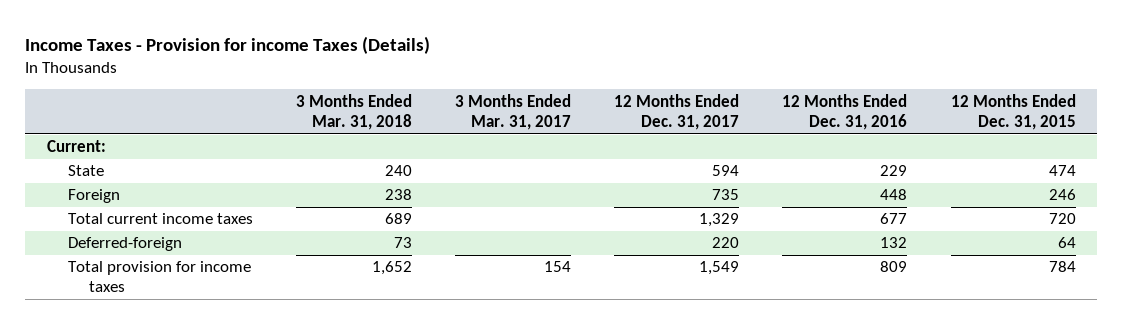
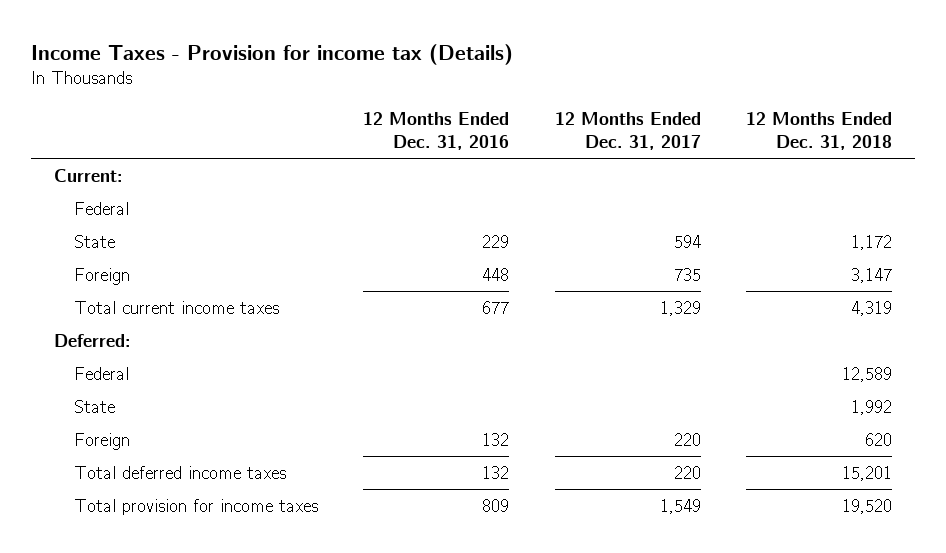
[25,35,431,54] Income Taxes - Provision for income Taxes (Details) -> [31,43,514,65] Income Taxes - Provision for income tax (Details)
[296,93,413,130] 3 Months Ended Mar. 31, 2018 -> none
[455,93,572,130] 3 Months Ended Mar. 31, 2017 -> none
[950,93,1076,130] 12 Months Ended Dec. 31, 2015 -> none
none -> [745,112,892,151] 12 Months Ended Dec. 31, 2018
none -> [74,201,130,215] Federal
none -> [53,333,131,347] Deferred:
none -> [74,366,130,380] Federal
none -> [74,399,116,413] State
[67,237,182,252] Deferred-foreign -> [74,432,131,450] Foreign
none -> [74,465,287,479] Total deferred income taxes

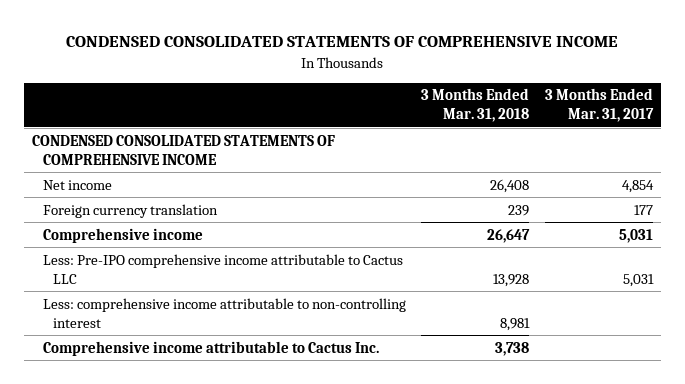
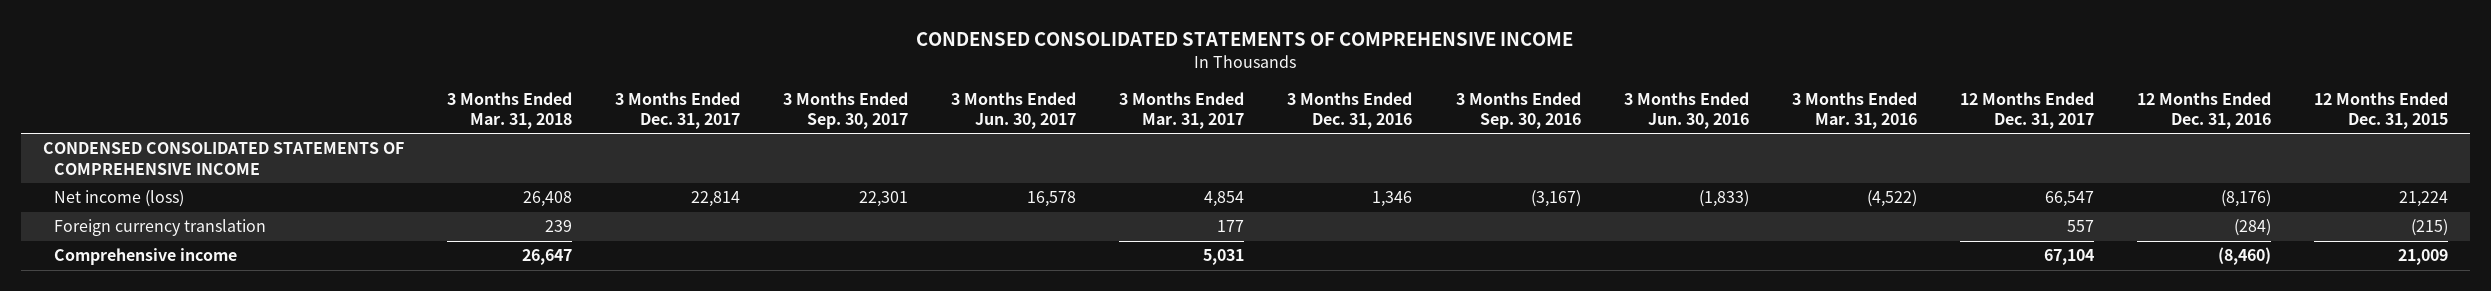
none -> [614,91,740,129] 3 Months Ended Dec. 31, 2017
none -> [783,91,909,129] 3 Months Ended Sep. 30, 2017
none -> [951,91,1077,129] 3 Months Ended Jun. 30, 2017
none -> [1287,91,1413,129] 3 Months Ended Dec. 31, 2016
none -> [1455,91,1581,129] 3 Months Ended Sep. 30, 2016
none -> [1623,91,1749,129] 3 Months Ended Jun. 30, 2016
none -> [1791,91,1917,129] 3 Months Ended Mar. 31, 2016
none -> [1959,91,2094,129] 12 Months Ended Dec. 31, 2017
none -> [2137,91,2272,129] 12 Months Ended Dec. 31, 2016
none -> [2314,91,2449,129] 12 Months Ended Dec. 31, 2015
[42,179,112,190] Net income -> [54,190,185,208] Net income (loss)
[42,253,403,284] Less: Pre-IPO comprehensive income attributable to Cactus LLC -> none
[42,297,406,328] Less: comprehensive income attributable to non-controlling interest -> none
[42,340,379,356] Comprehensive income attributable to Cactus Inc. -> none

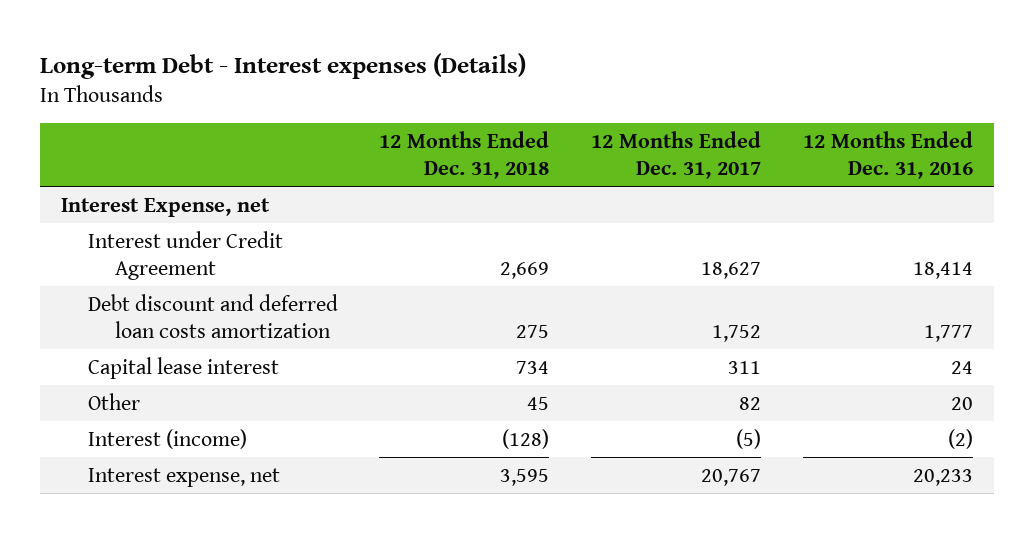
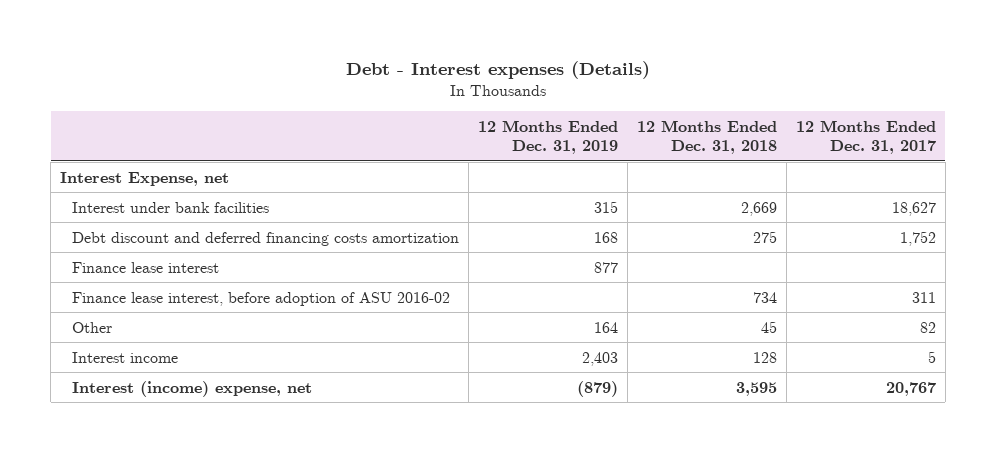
[39,52,526,79] Long-term Debt - Interest expenses (Details) -> [346,60,651,79] Debt - Interest expenses (Details)
[802,130,973,180] 12 Months Ended Dec. 31, 2016 -> none
none -> [477,119,618,154] 12 Months Ended Dec. 31, 2019
[87,230,283,281] Interest under Credit Agreement -> [71,201,269,213] Interest under bank facilities
[87,293,338,339] Debt discount and deferred loan costs amortization -> [71,231,459,246] Debt discount and deferred financing costs amortization
none -> [71,261,219,273] Finance lease interest
[87,356,279,379] Capital lease interest -> [71,291,450,306] Finance lease interest, before adoption of ASU 2016-02
[87,428,247,449] Interest (income) -> [71,351,178,363] Interest income
[502,428,550,449] (128) -> [752,351,777,363] 128
[736,428,762,449] (5) -> [927,350,936,363] 5
[87,467,280,487] Interest expense, net -> [71,380,312,397] Interest (income) expense, net

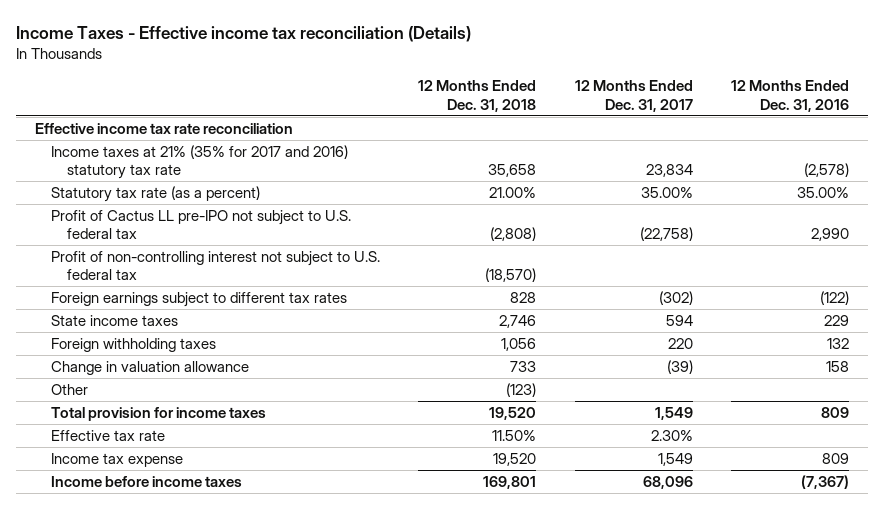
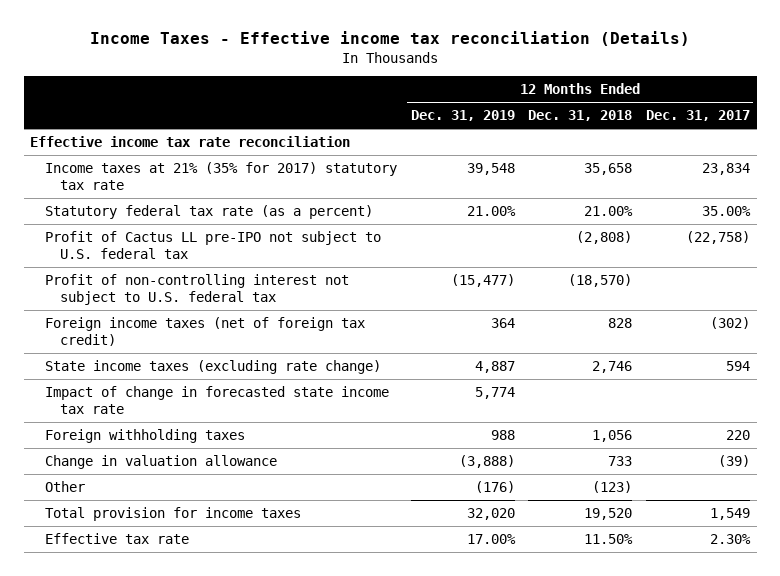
[731,80,850,112] 12 Months Ended Dec. 31, 2016 -> none
none -> [410,110,515,122] Dec. 31, 2019
[51,144,349,180] Income taxes at 21% (35% for 2017 and 2016) statutory tax rate -> [45,161,398,190] Income taxes at 21% (35% for 2017) statutory tax rate
[51,185,261,202] Statutory tax rate (as a percent) -> [45,204,374,219] Statutory federal tax rate (as a percent)
[51,291,348,307] Foreign earnings subject to different tax rates -> [45,316,366,346] Foreign income taxes (net of foreign tax credit)
[51,314,179,326] State income taxes -> [45,359,382,374] State income taxes (excluding rate change)
none -> [45,385,390,414] Impact of change in forecasted state income tax rate
[51,452,184,467] Income tax expense -> none
[51,475,243,487] Income before income taxes -> none

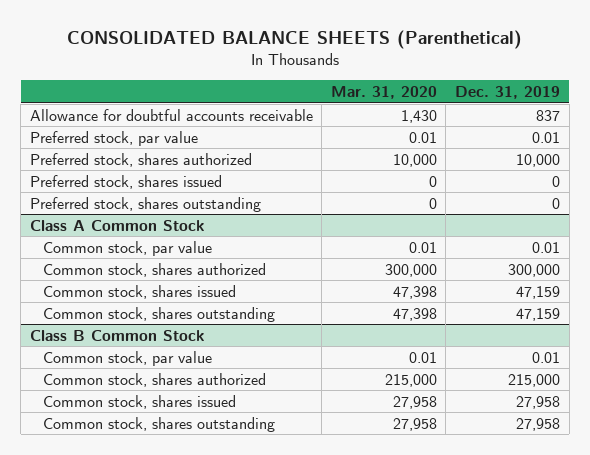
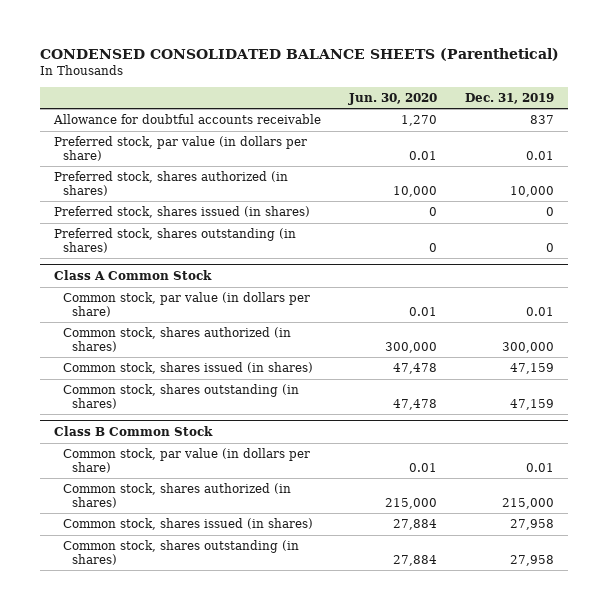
[66,30,522,50] CONSOLIDATED BALANCE SHEETS (Parenthetical) -> [40,47,560,61] CONDENSED CONSOLIDATED BALANCE SHEETS (Parenthetical)
[330,85,437,99] Mar. 31, 2020 -> none
none -> [348,92,438,105] Jun. 30, 2020
[29,130,198,146] Preferred stock, par value -> [54,136,308,161] Preferred stock, par value (in dollars per share)
[29,152,252,167] Preferred stock, shares authorized -> [54,171,289,196] Preferred stock, shares authorized (in shares)
[29,174,222,189] Preferred stock, shares issued -> [54,206,311,219] Preferred stock, shares issued (in shares)
[29,196,261,212] Preferred stock, shares outstanding -> [54,228,297,253] Preferred stock, shares outstanding (in shares)
[43,240,213,256] Common stock, par value -> [63,292,311,317] Common stock, par value (in dollars per share)
[43,262,267,277] Common stock, shares authorized -> [63,327,292,352] Common stock, shares authorized (in shares)
[43,284,237,299] Common stock, shares issued -> [63,362,314,375] Common stock, shares issued (in shares)
[43,306,276,322] Common stock, shares outstanding -> [63,384,300,409] Common stock, shares outstanding (in shares)
[43,350,213,366] Common stock, par value -> [63,448,311,473] Common stock, par value (in dollars per share)
[43,372,267,387] Common stock, shares authorized -> [63,483,292,508] Common stock, shares authorized (in shares)
[43,394,237,409] Common stock, shares issued -> [63,518,314,531] Common stock, shares issued (in shares)
[43,416,276,432] Common stock, shares outstanding -> [63,540,300,565] Common stock, shares outstanding (in shares)

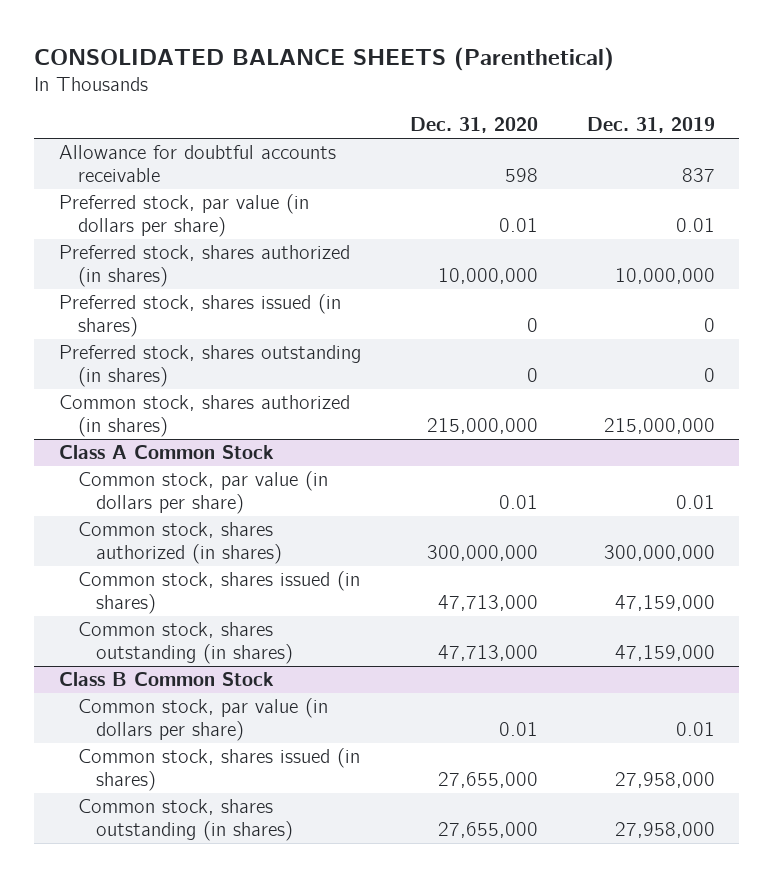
[40,47,560,61] CONDENSED CONSOLIDATED BALANCE SHEETS (Parenthetical) -> [34,46,615,71] CONSOLIDATED BALANCE SHEETS (Parenthetical)
[348,92,438,105] Jun. 30, 2020 -> none
none -> [409,116,538,133] Dec. 31, 2020
[510,185,555,197] 10,000 -> [614,267,715,284] 10,000,000
none -> [58,395,350,437] Common stock, shares authorized (in shares)
[502,341,555,353] 300,000 -> [603,544,715,561] 300,000,000
[510,363,555,375] 47,159 -> [614,594,715,611] 47,159,000
[510,398,555,410] 47,159 -> [614,644,715,661] 47,159,000
[63,483,292,508] Common stock, shares authorized (in shares) -> none
[510,519,555,531] 27,958 -> [614,771,715,788] 27,958,000
[510,554,555,566] 27,958 -> [614,821,715,838] 27,958,000

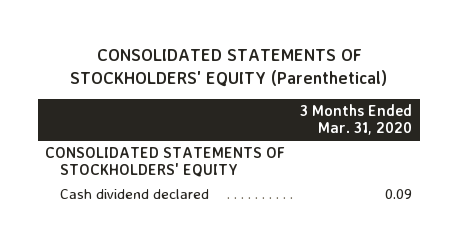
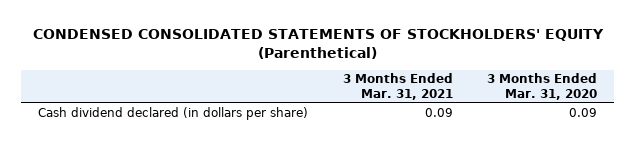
[69,49,387,88] CONSOLIDATED STATEMENTS OF STOCKHOLDERS' EQUITY (Parenthetical) -> [32,29,604,59] CONDENSED CONSOLIDATED STATEMENTS OF STOCKHOLDERS' EQUITY (Parenthetical)
none -> [342,73,453,100] 3 Months Ended Mar. 31, 2021
[45,147,286,178] CONSOLIDATED STATEMENTS OF STOCKHOLDERS' EQUITY -> none
[60,189,210,200] Cash dividend declared -> [38,106,309,120] Cash dividend declared (in dollars per share)

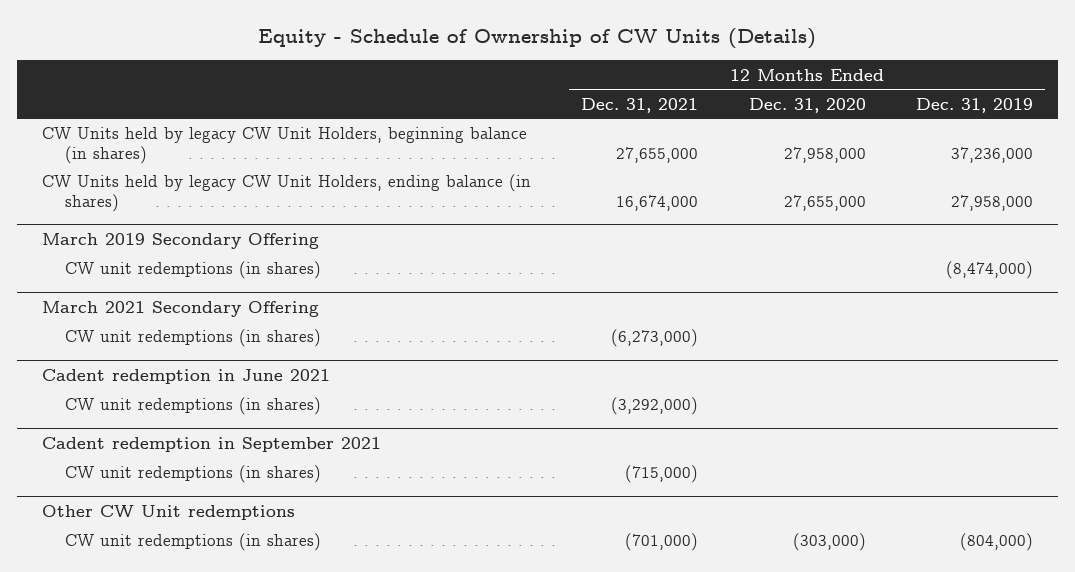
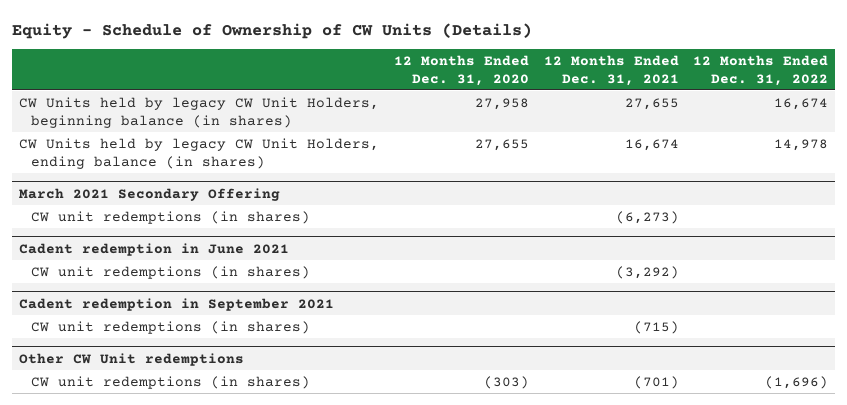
[915,97,1033,113] Dec. 31, 2019 -> none
none -> [693,54,829,86] 12 Months Ended Dec. 31, 2022
[42,233,320,250] March 2019 Secondary Offering -> none
[64,261,321,280] CW unit redemptions (in shares) -> none
[616,146,699,163] 27,655,000 -> [624,97,679,110] 27,655
[783,146,866,163] 27,958,000 -> [474,97,529,110] 27,958
[616,194,699,211] 16,674,000 -> [624,138,679,151] 16,674
[783,194,866,211] 27,655,000 -> [474,138,529,151] 27,655
[611,329,699,348] (6,273,000) -> [615,210,679,224] (6,273)
[611,397,699,416] (3,292,000) -> [615,265,679,279] (3,292)
[625,465,699,484] (715,000) -> [633,320,679,334] (715)
[625,533,699,552] (701,000) -> [633,375,679,389] (701)
[792,533,866,552] (303,000) -> [483,375,529,389] (303)

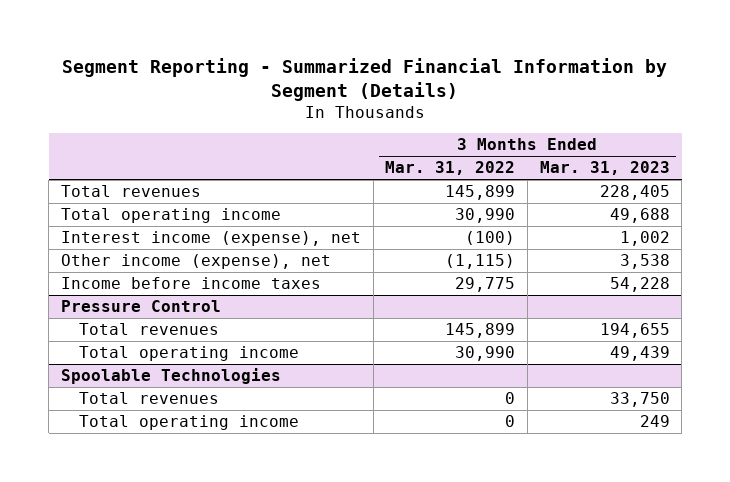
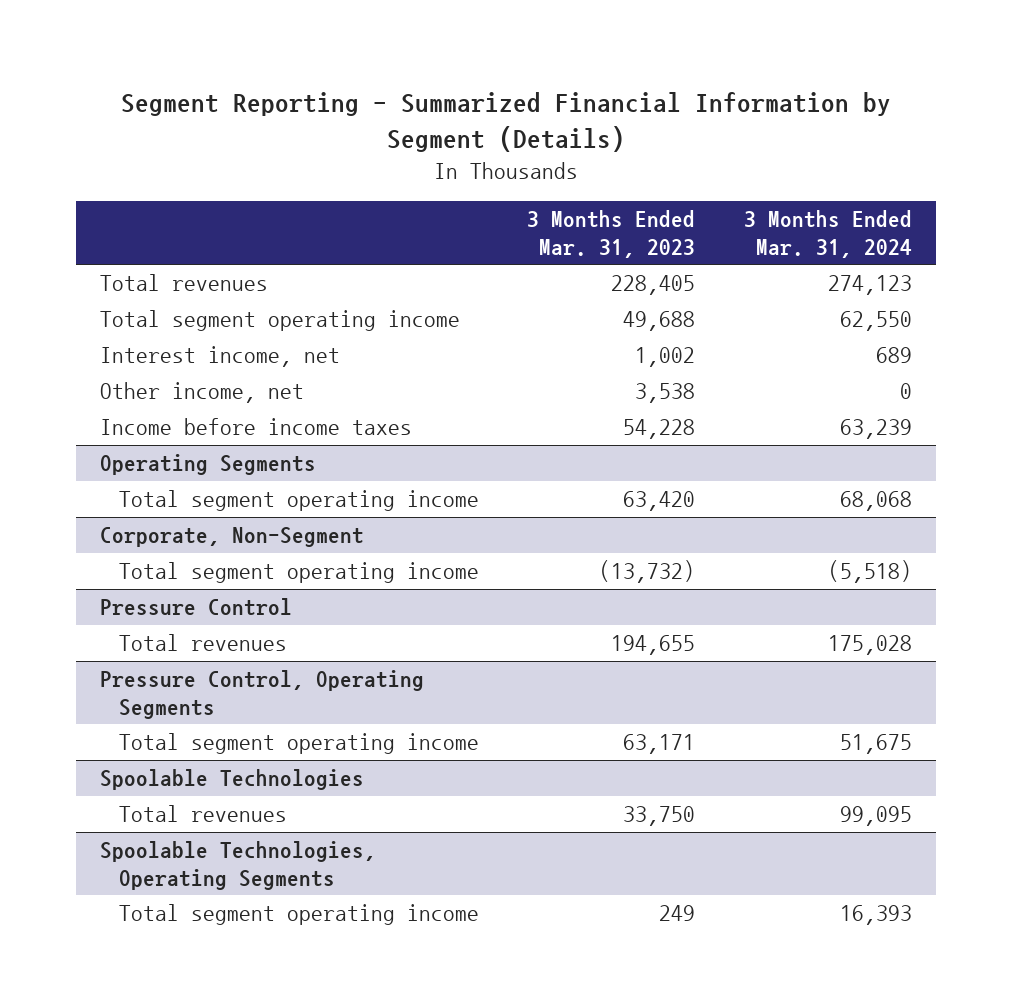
[385,161,516,176] Mar. 31, 2022 -> none
none -> [743,210,912,258] 3 Months Ended Mar. 31, 2024
[60,208,281,224] Total operating income -> [100,310,461,332] Total segment operating income
[60,231,361,247] Interest income (expense), net -> [100,346,341,368] Interest income, net
[60,254,331,270] Other income (expense), net -> [100,382,305,404] Other income, net
none -> [100,454,317,476] Operating Segments
none -> [118,490,479,512] Total segment operating income
none -> [100,527,365,548] Corporate, Non-Segment
none -> [118,562,479,584] Total segment operating income
none -> [100,670,425,719] Pressure Control, Operating Segments
[79,346,300,362] Total operating income -> [118,733,479,755] Total segment operating income
[609,346,670,362] 49,439 -> [623,734,696,755] 63,171
none -> [100,841,377,890] Spoolable Technologies, Operating Segments
[79,415,300,431] Total operating income -> [118,904,479,926] Total segment operating income

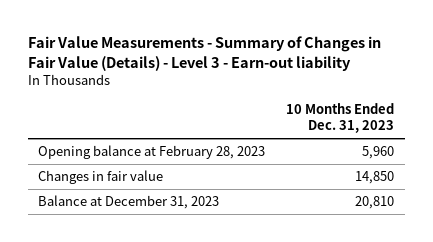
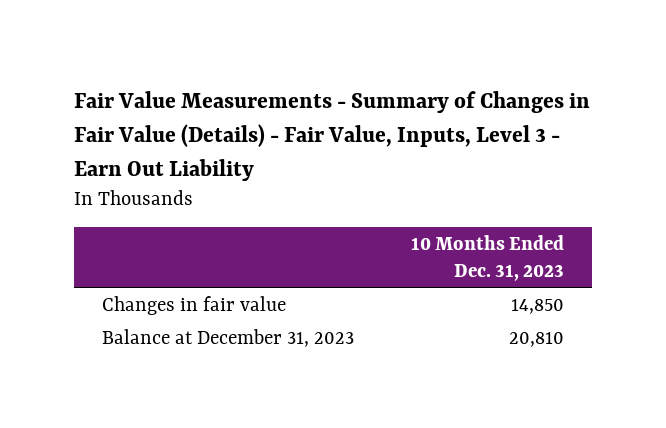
[27,35,381,71] Fair Value Measurements - Summary of Changes in Fair Value (Details) - Level 3 - Earn-out liability -> [73,90,590,181] Fair Value Measurements - Summary of Changes in Fair Value (Details) - Fair Value, Inputs, Level 3 - Earn Out Liability
[38,144,266,159] Opening balance at February 28, 2023 -> none

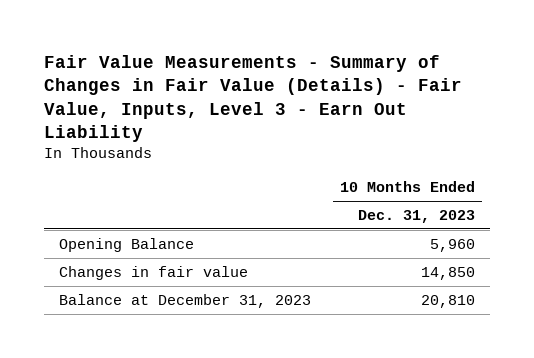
none -> [58,237,194,252] Opening Balance

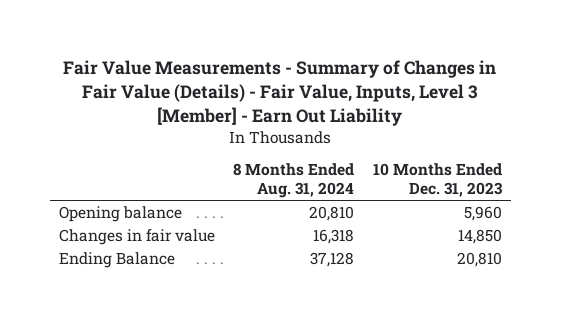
[44,54,463,142] Fair Value Measurements - Summary of Changes in Fair Value (Details) - Fair Value, Inputs, Level 3 - Earn Out Liability -> [63,60,497,126] Fair Value Measurements - Summary of Changes in Fair Value (Details) - Fair Value, Inputs, Level 3 [Member] - Earn Out Liability
none -> [233,163,355,199] 8 Months Ended Aug. 31, 2024
[58,237,194,252] Opening Balance -> [59,206,183,223] Opening balance
[58,293,311,308] Balance at December 31, 2023 -> [59,252,176,269] Ending Balance

